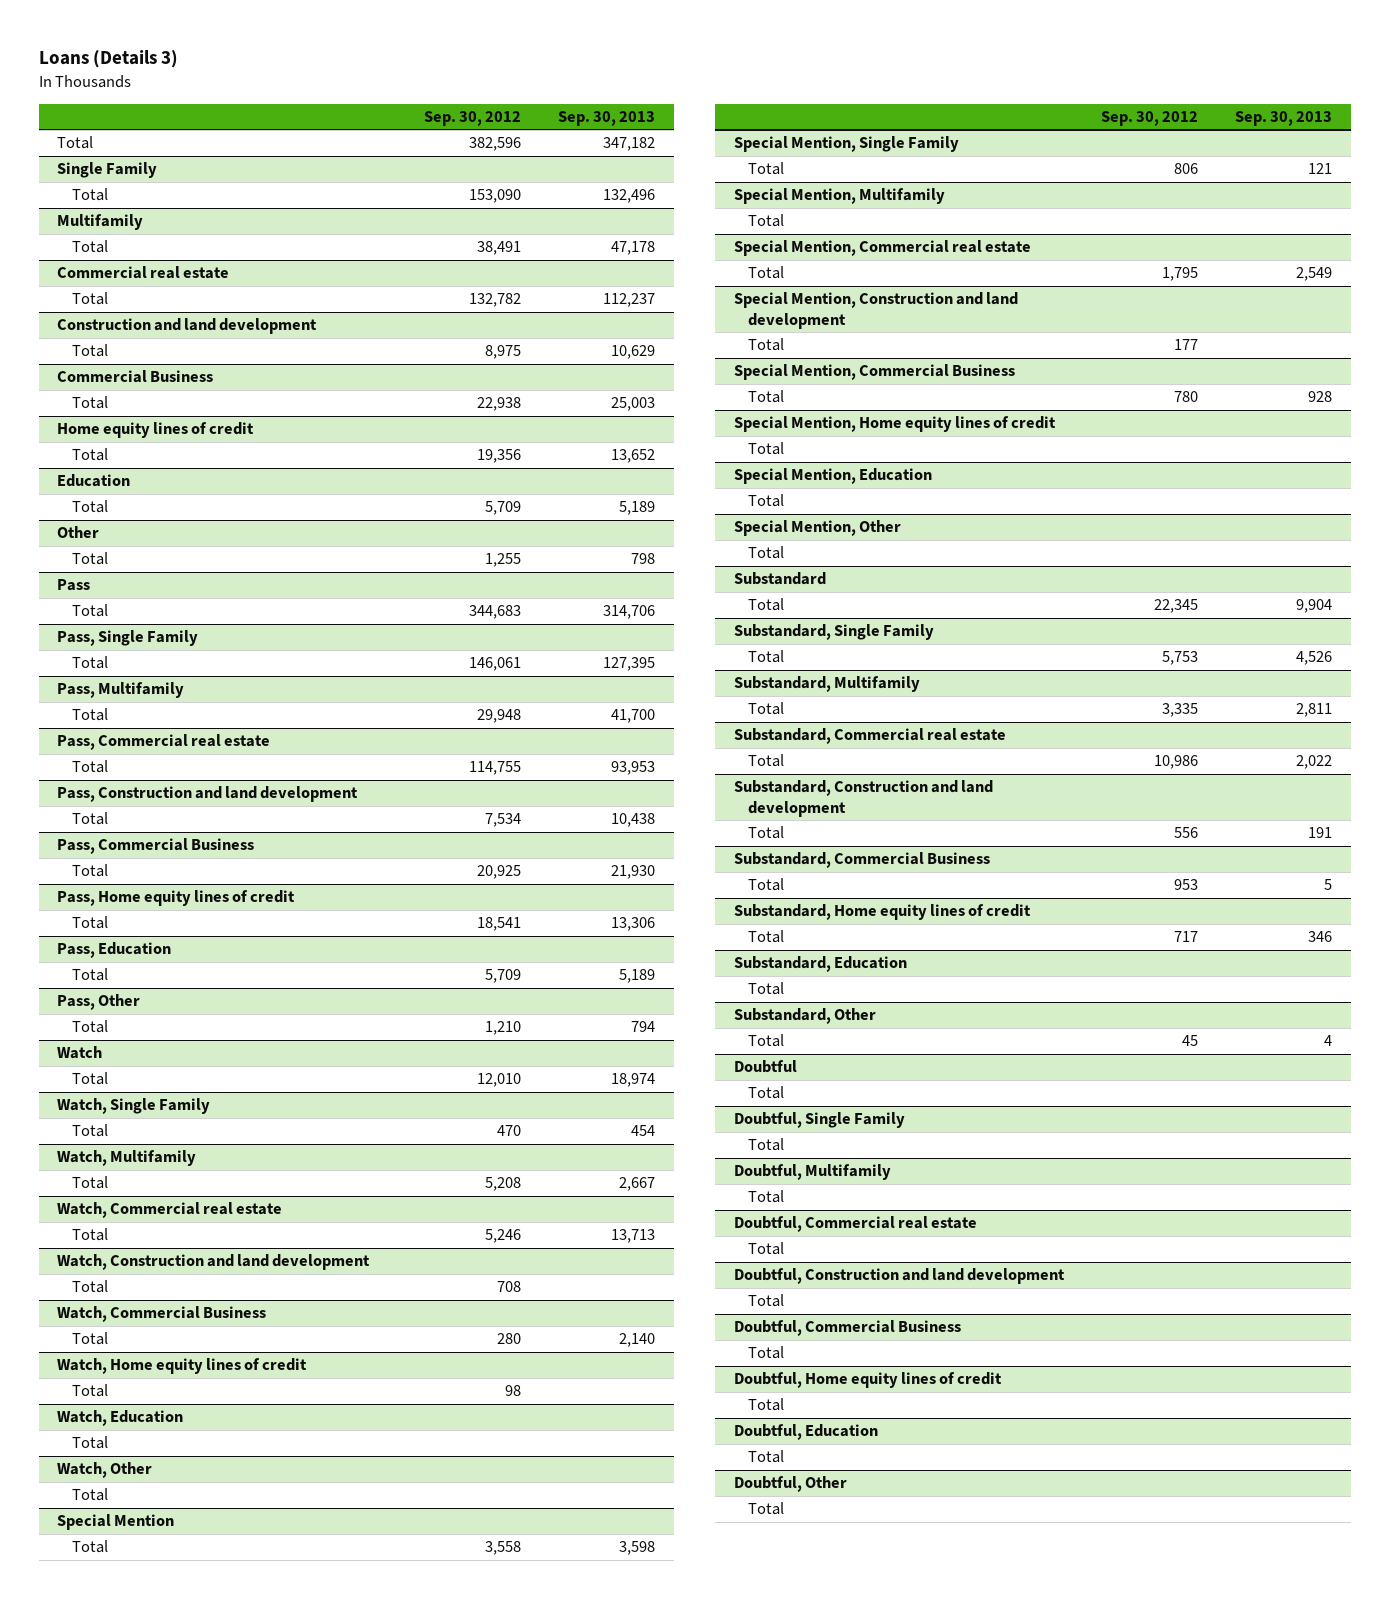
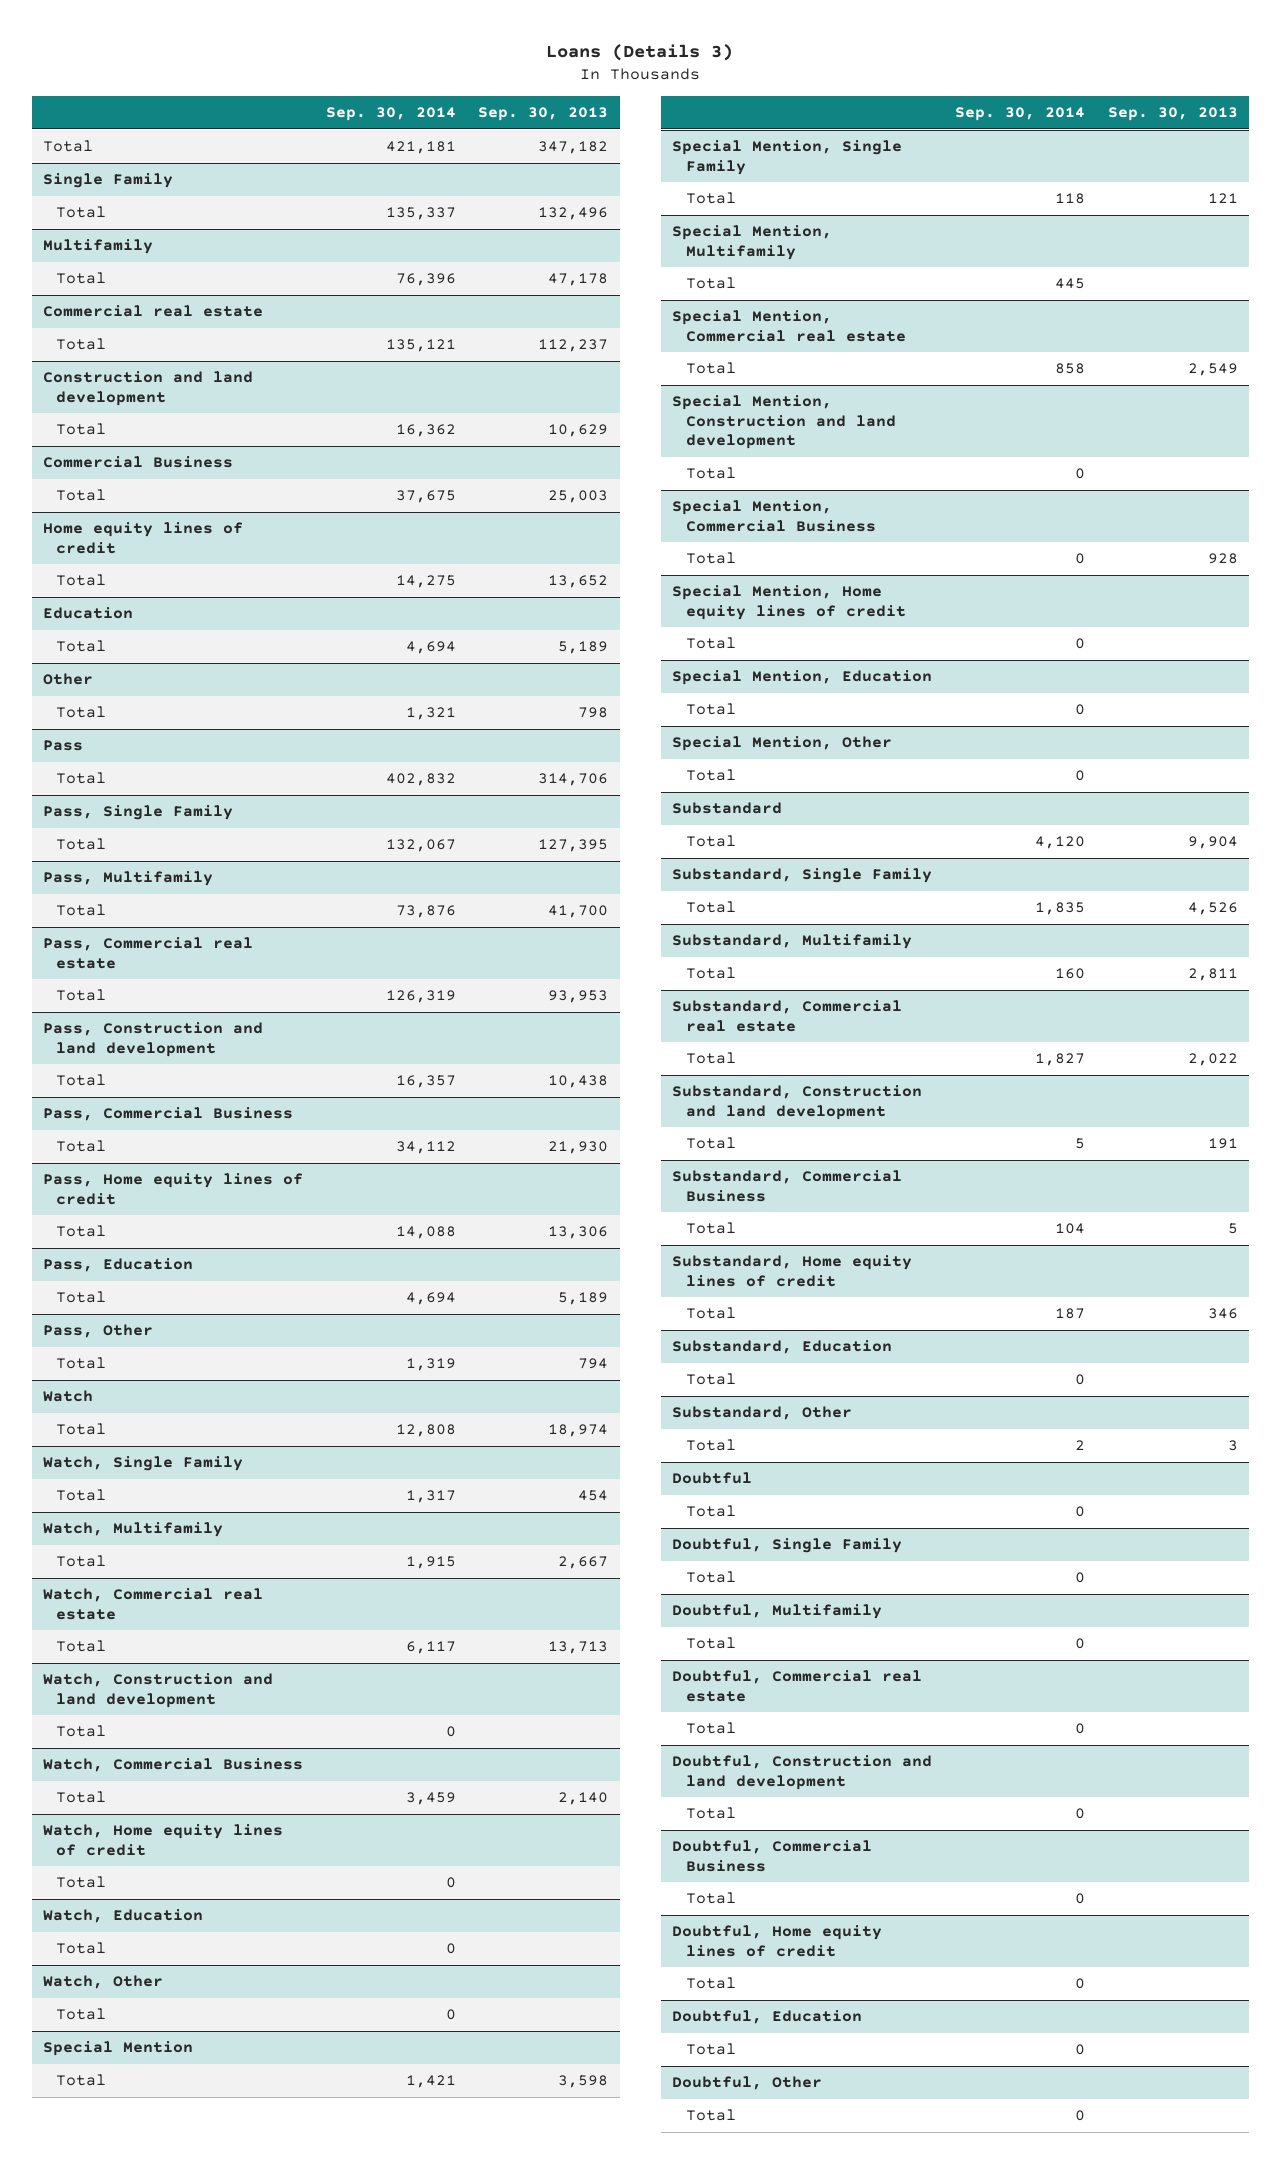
[424,111,522,127] Sep. 30, 2012 -> none
none -> [325,107,456,122] Sep. 30, 2014
[1324,1035,1333,1047] 4 -> [1227,1440,1238,1452] 3

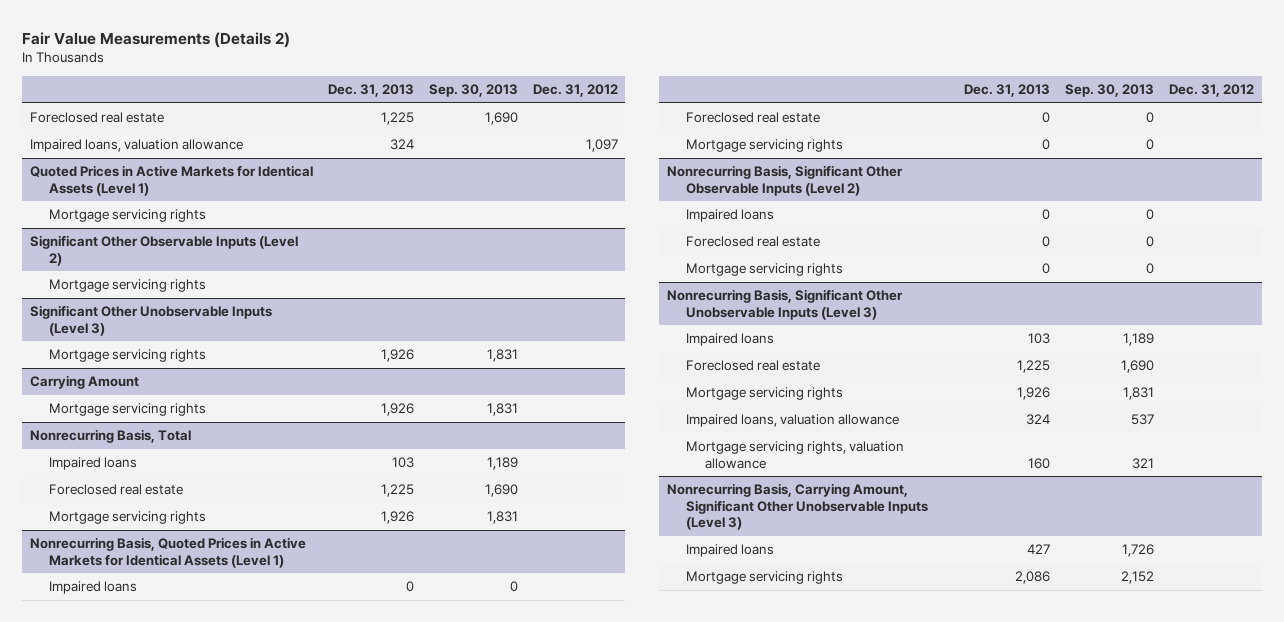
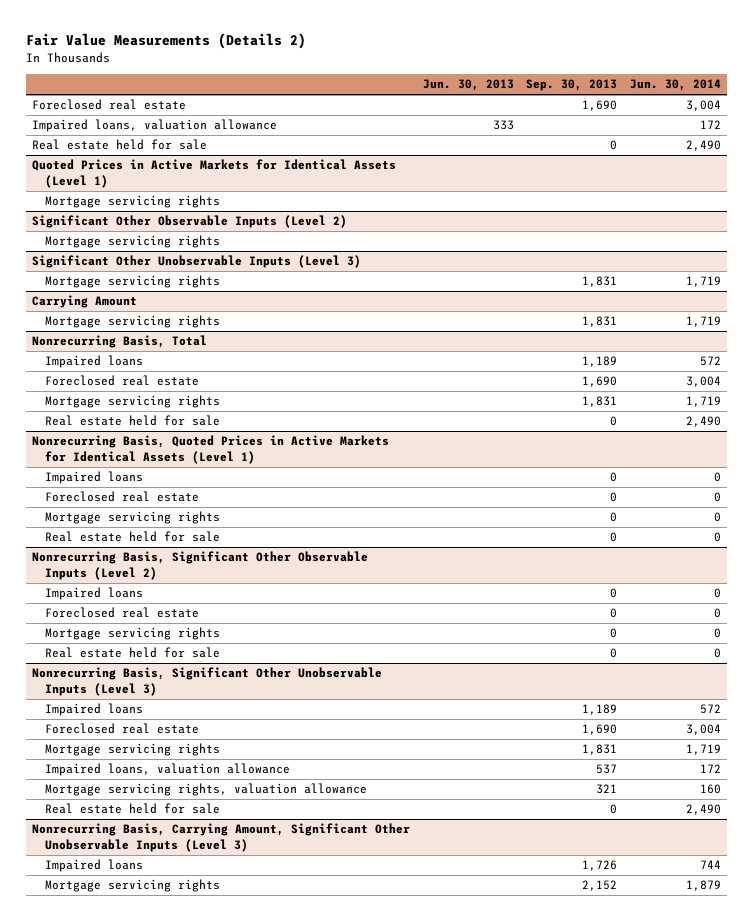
[327,84,414,98] Dec. 31, 2013 -> none
[532,84,618,98] Dec. 31, 2012 -> none
none -> [422,79,514,92] Jun. 30, 2013
none -> [629,79,721,92] Jun. 30, 2014
none -> [32,139,208,151] Real estate held for sale
none -> [45,415,221,427] Real estate held for sale
none -> [45,531,221,543] Real estate held for sale
none -> [45,647,221,659] Real estate held for sale
none -> [45,803,221,815] Real estate held for sale

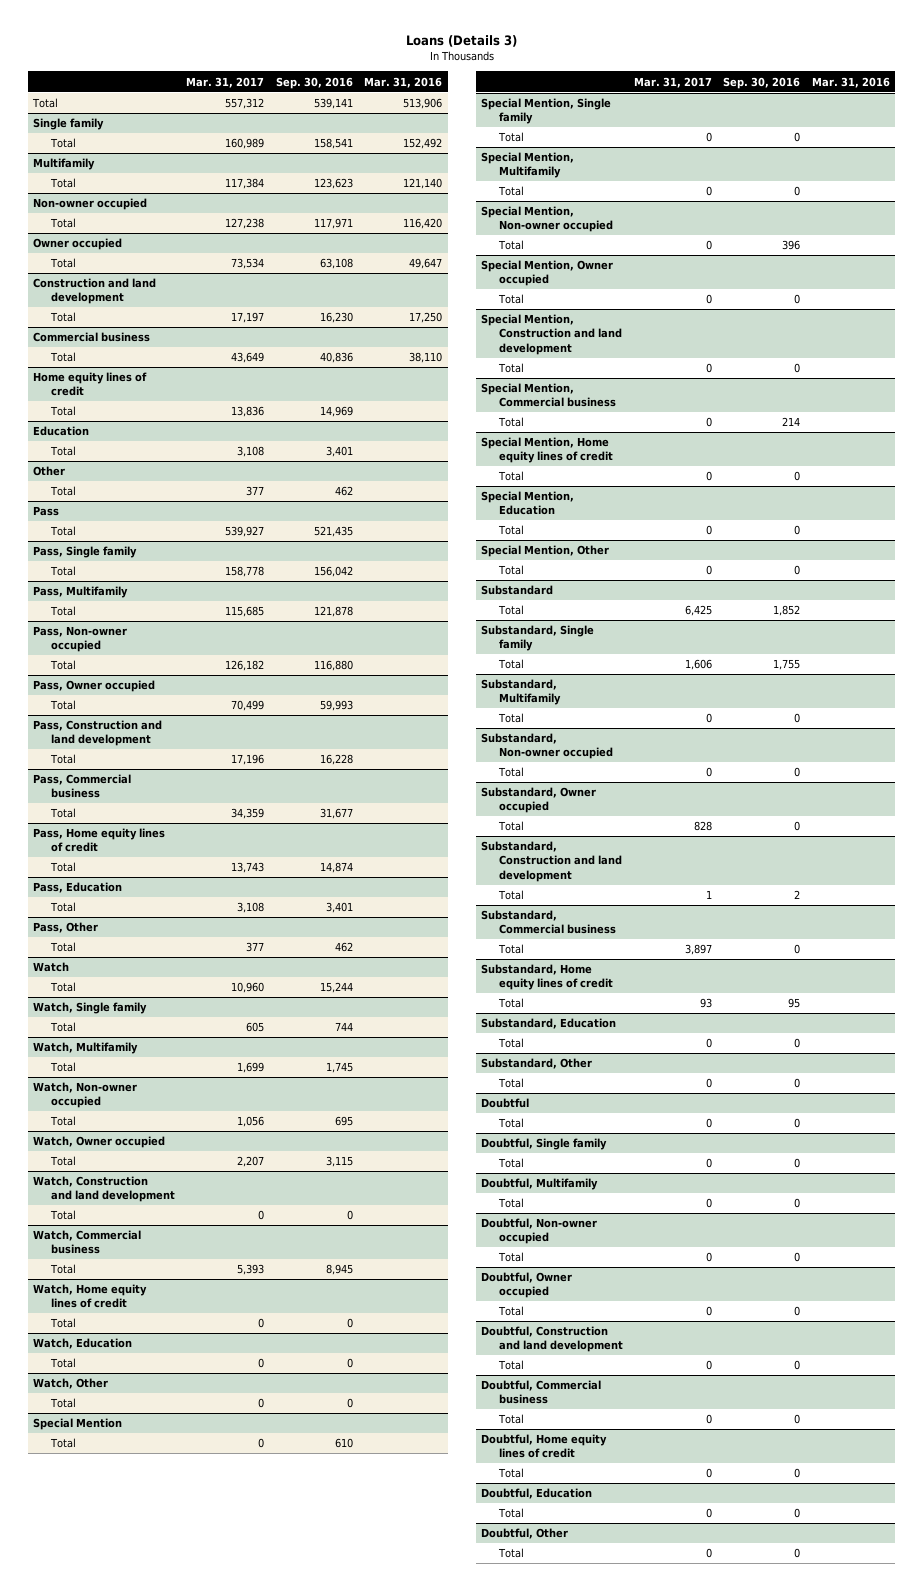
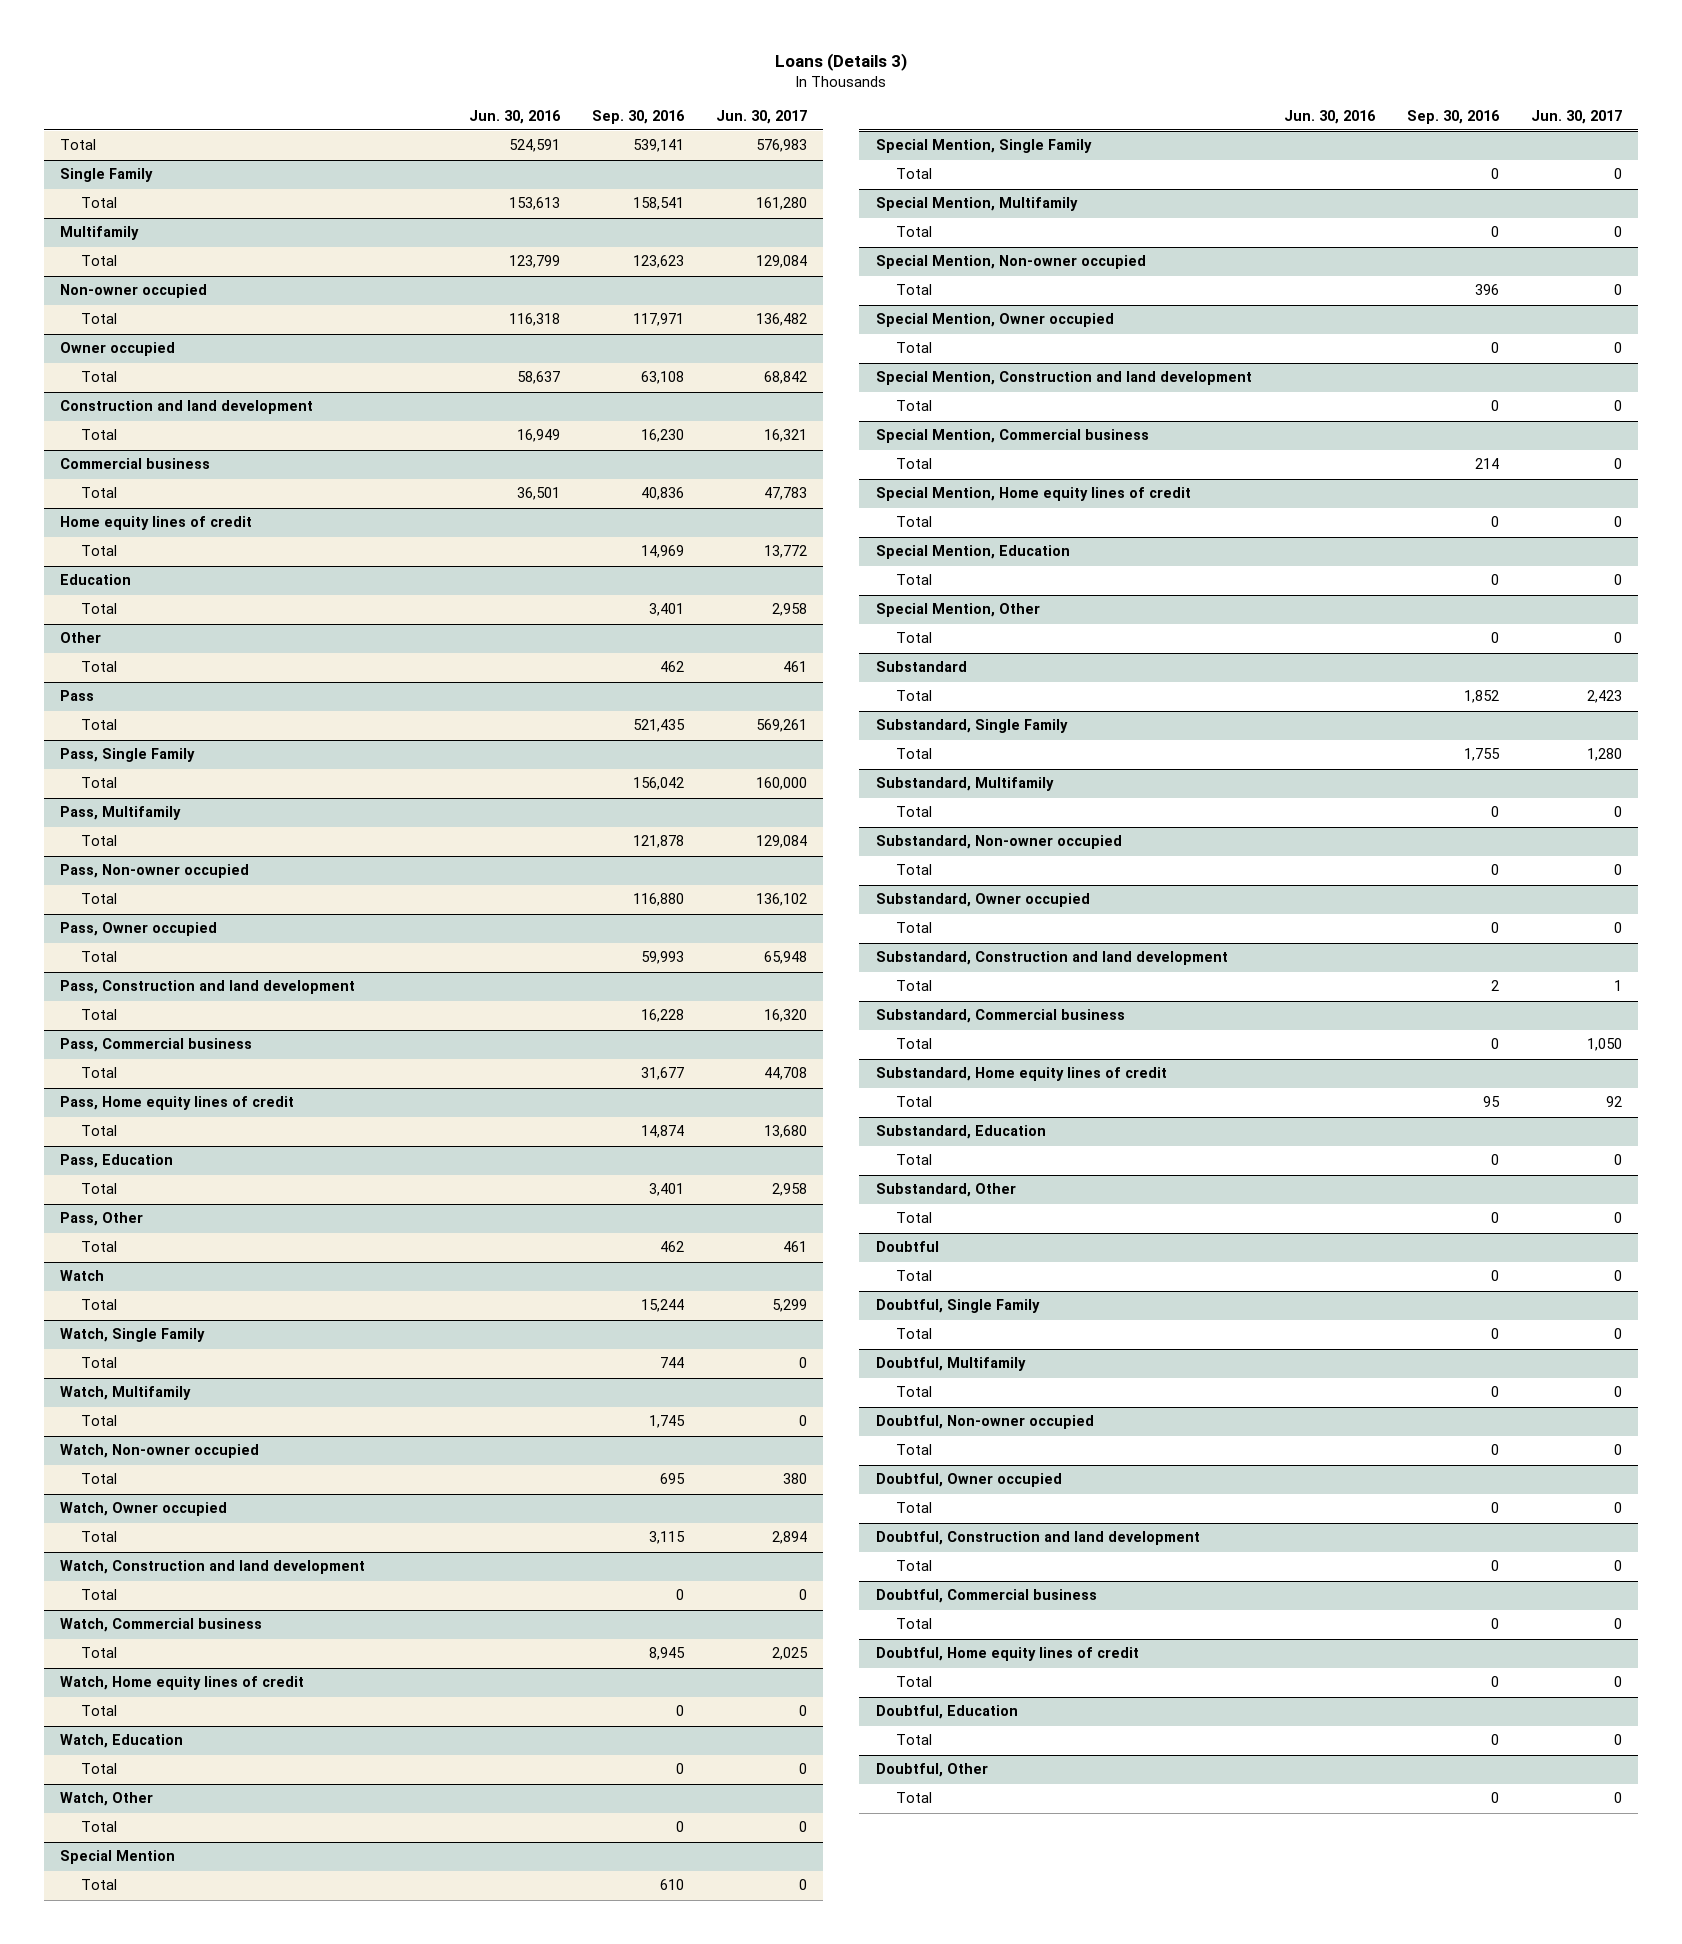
[186,76,265,88] Mar. 31, 2017 -> none
[363,76,442,88] Mar. 31, 2016 -> none
none -> [468,109,561,124] Jun. 30, 2016
none -> [715,109,807,124] Jun. 30, 2017
[33,118,105,131] Single family -> [60,168,154,183] Single Family
[33,546,138,559] Pass, Single family -> [60,748,196,763] Pass, Single Family
[33,1002,148,1015] Watch, Single family -> [60,1328,206,1343] Watch, Single Family
[481,98,612,125] Special Mention, Single family -> [875,139,1092,154] Special Mention, Single Family
[481,625,595,652] Substandard, Single family -> [875,719,1068,734] Substandard, Single Family
[481,1138,608,1151] Doubtful, Single family -> [875,1299,1040,1314] Doubtful, Single Family

